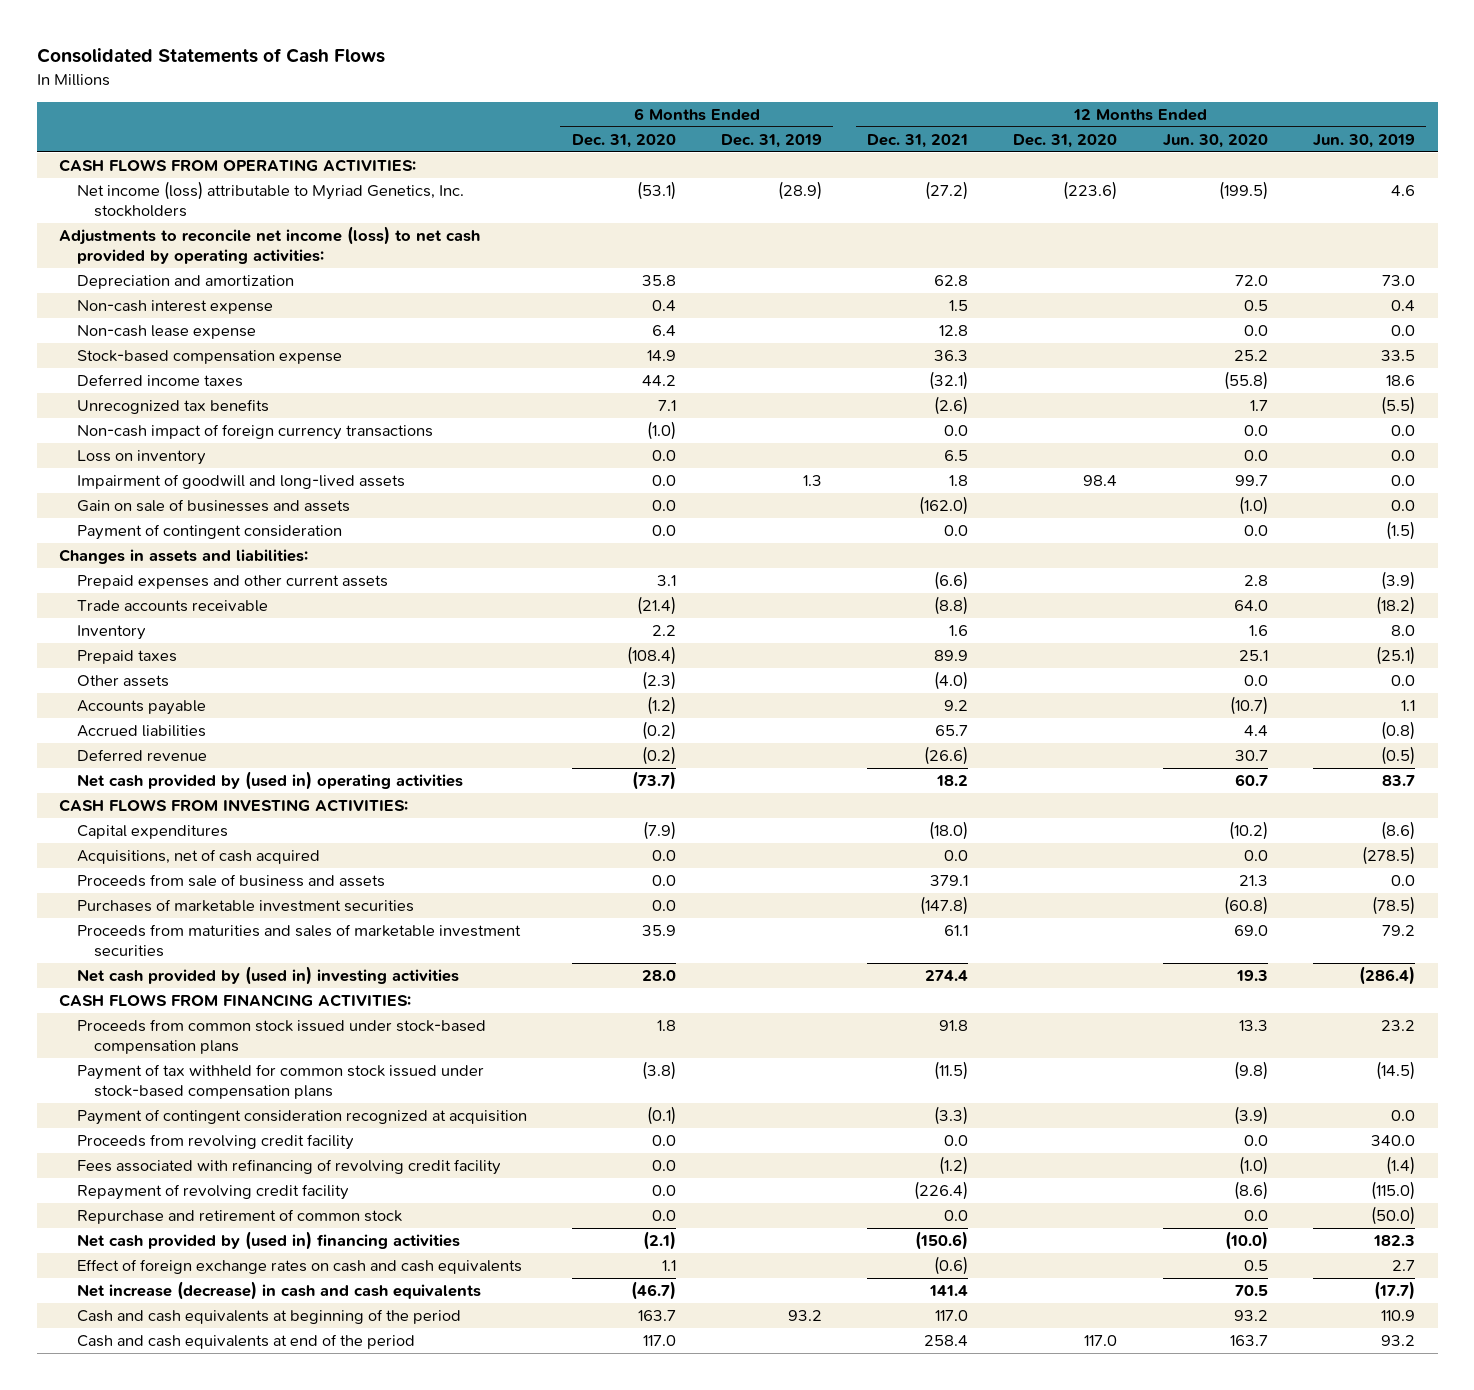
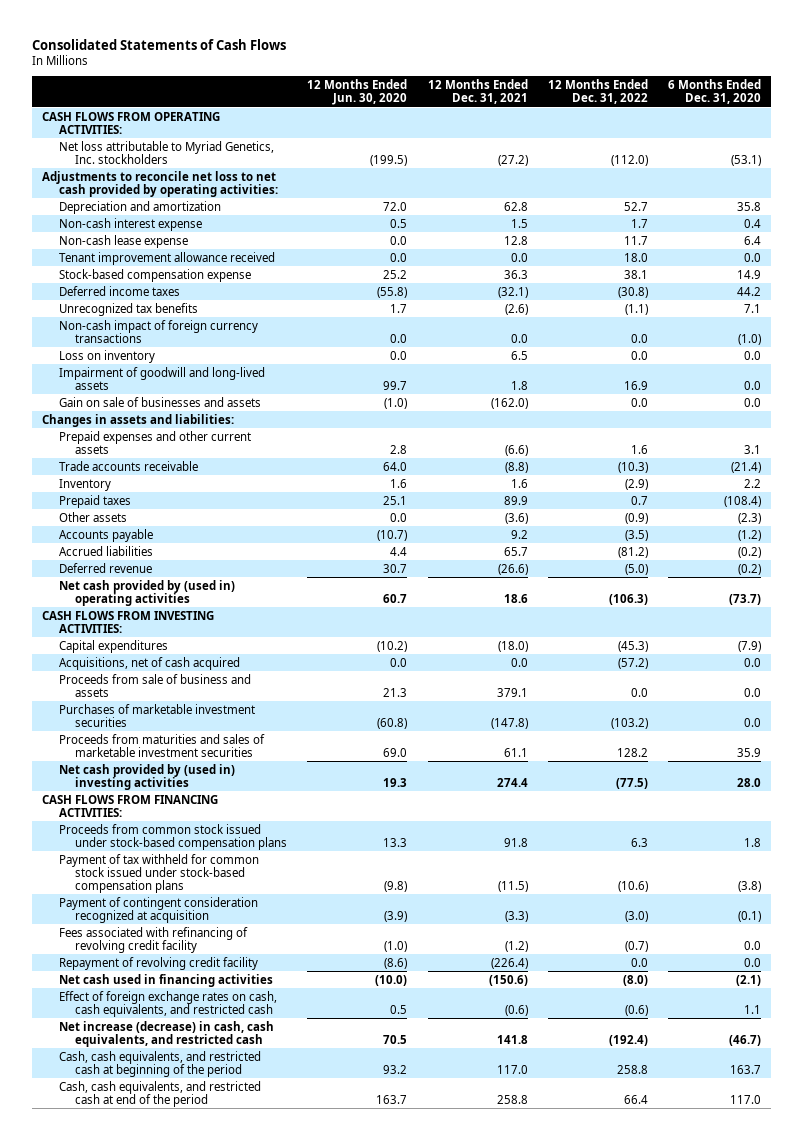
[721,134,823,149] Dec. 31, 2019 -> none
[1013,134,1118,149] Dec. 31, 2020 -> none
[1312,134,1415,149] Jun. 30, 2019 -> none
none -> [547,79,648,105] 12 Months Ended Dec. 31, 2022
[76,181,464,217] Net income (loss) attributable to Myriad Genetics, Inc. stockholders -> [58,140,274,164] Net loss attributable to Myriad Genetics, Inc. stockholders
[59,226,481,264] Adjustments to reconcile net income (loss) to net cash provided by operating activities: -> [42,170,278,197] Adjustments to reconcile net loss to net cash provided by operating activities:
none -> [58,251,275,265] Tenant improvement allowance received
[76,524,342,541] Payment of contingent consideration -> none
[934,671,969,691] (4.0) -> [504,512,528,524] (3.6)
[936,775,969,787] 18.2 -> [503,593,528,603] 18.6
[76,1134,354,1151] Proceeds from revolving credit facility -> none
[76,1209,402,1225] Repurchase and retirement of common stock -> none
[76,1231,460,1251] Net cash provided by (used in) financing activities -> [58,973,273,987] Net cash used in financing activities
[76,1259,522,1275] Effect of foreign exchange rates on cash and cash equivalents -> [58,990,277,1017] Effect of foreign exchange rates on cash, cash equivalents, and restricted cash
[76,1281,481,1301] Net increase (decrease) in cash and cash equivalents -> [58,1020,274,1047] Net increase (decrease) in cash, cash equivalents, and restricted cash
[929,1285,969,1297] 141.4 -> [496,1034,528,1044] 141.8
[76,1309,461,1325] Cash and cash equivalents at beginning of the period -> [58,1050,261,1077] Cash, cash equivalents, and restricted cash at beginning of the period
[76,1334,415,1350] Cash and cash equivalents at end of the period -> [58,1080,261,1107] Cash, cash equivalents, and restricted cash at end of the period
[924,1335,969,1347] 258.4 -> [496,1094,528,1104] 258.8

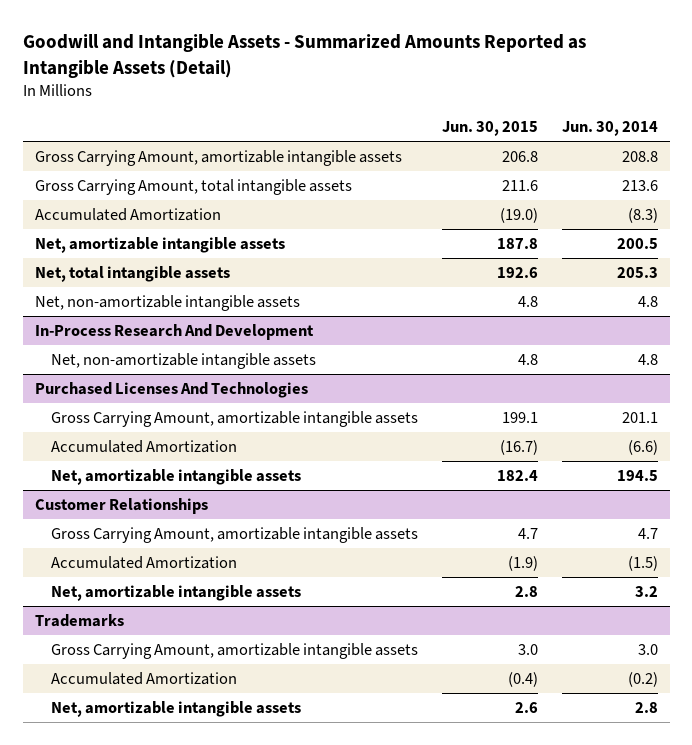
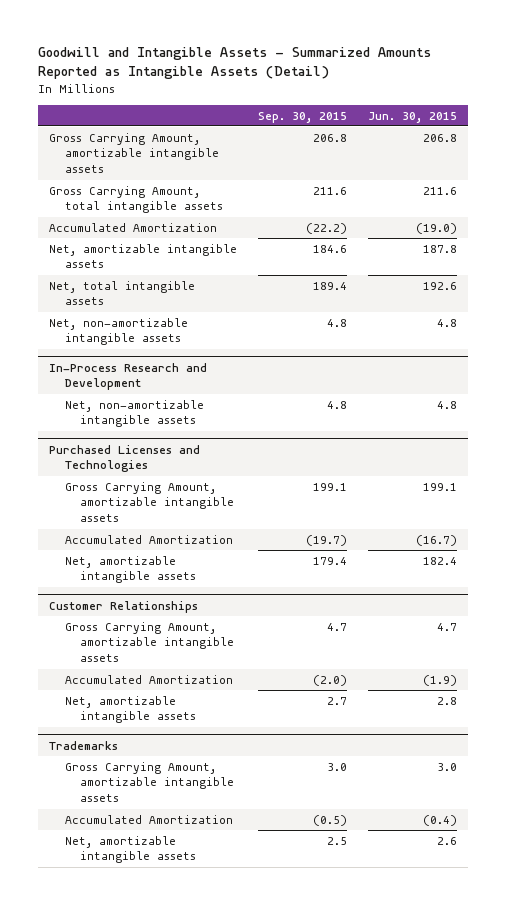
[561,121,658,137] Jun. 30, 2014 -> none
none -> [258,111,348,123] Sep. 30, 2015
[34,323,314,340] In-Process Research And Development -> [48,362,207,391] In-Process Research and Development
[34,381,308,398] Purchased Licenses And Technologies -> [48,444,200,473] Purchased Licenses and Technologies

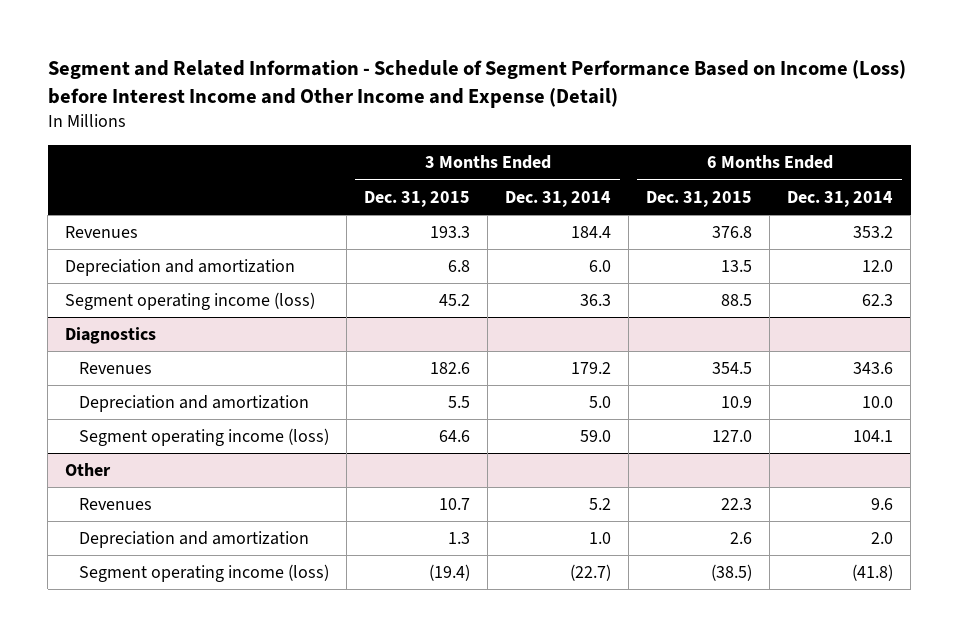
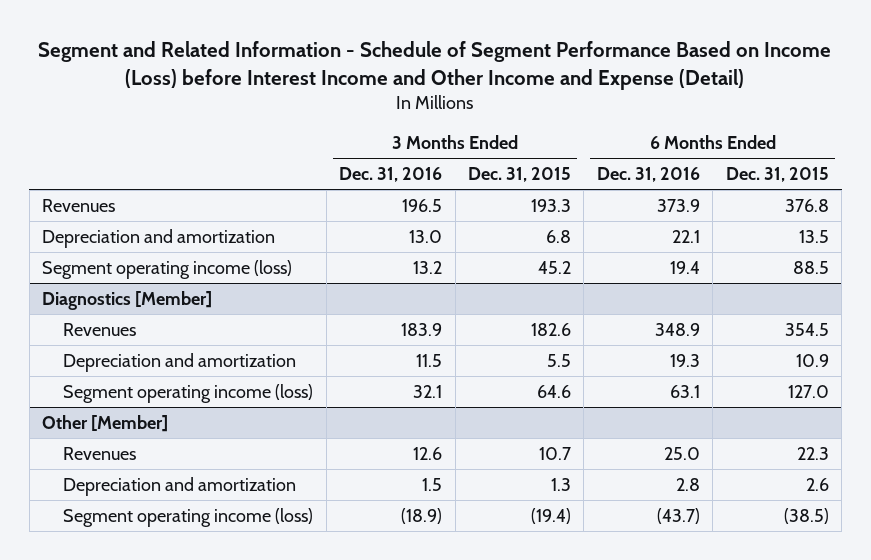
[505,190,612,207] Dec. 31, 2014 -> none
[787,190,894,207] Dec. 31, 2014 -> none
none -> [339,166,443,182] Dec. 31, 2016
none -> [596,166,700,182] Dec. 31, 2016
[65,327,157,345] Diagnostics -> [42,290,213,310] Diagnostics [Member]
[65,463,112,477] Other -> [42,414,169,432] Other [Member]

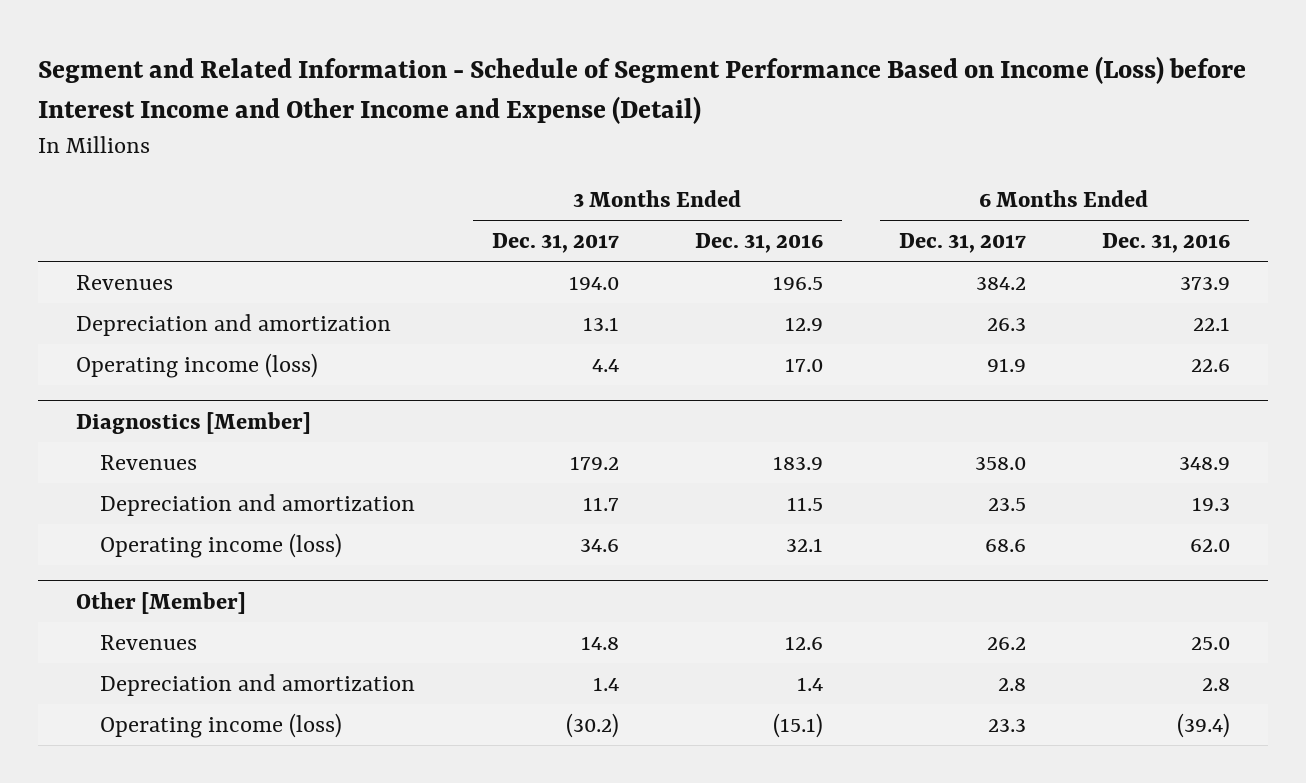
[468,166,572,182] Dec. 31, 2015 -> none
[725,166,829,182] Dec. 31, 2015 -> none
none -> [491,232,619,253] Dec. 31, 2017
none -> [898,232,1026,253] Dec. 31, 2017
[409,229,443,243] 13.0 -> [784,316,823,331] 12.9
[42,259,293,279] Segment operating income (loss) -> [76,352,319,378] Operating income (loss)
[413,260,443,274] 13.2 -> [784,357,823,372] 17.0
[669,260,700,274] 19.4 -> [1190,358,1230,372] 22.6
[63,383,314,403] Segment operating income (loss) -> [100,532,343,558] Operating income (loss)
[669,384,700,398] 63.1 -> [1189,538,1230,552] 62.0
[422,477,443,491] 1.5 -> [796,676,823,691] 1.4
[63,507,314,527] Segment operating income (loss) -> [100,712,343,738] Operating income (loss)
[401,507,443,524] (18.9) -> [772,712,823,738] (15.1)
[656,507,700,524] (43.7) -> [1176,712,1230,738] (39.4)

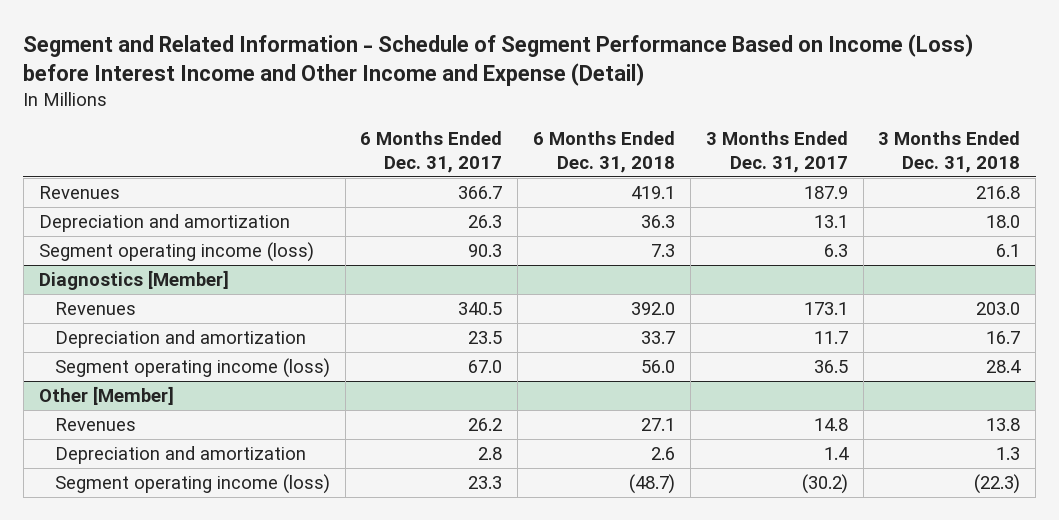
[694,232,823,253] Dec. 31, 2016 -> none
[1101,232,1230,253] Dec. 31, 2016 -> none
none -> [533,131,676,173] 6 Months Ended Dec. 31, 2018
none -> [878,131,1021,173] 3 Months Ended Dec. 31, 2018
[568,275,619,290] 194.0 -> [803,185,848,199] 187.9
[975,276,1026,290] 384.2 -> [458,185,503,199] 366.7
[76,352,319,378] Operating income (loss) -> [38,241,314,262] Segment operating income (loss)
[591,358,619,372] 4.4 -> [823,243,848,257] 6.3
[986,357,1026,372] 91.9 -> [468,243,503,257] 90.3
[569,455,619,470] 179.2 -> [803,301,848,315] 173.1
[974,456,1026,470] 358.0 -> [458,301,503,315] 340.5
[100,532,343,558] Operating income (loss) -> [54,357,330,378] Segment operating income (loss)
[579,538,619,552] 34.6 -> [813,359,848,373] 36.5
[984,538,1026,552] 68.6 -> [468,359,503,373] 67.0
[100,712,343,738] Operating income (loss) -> [54,473,330,494] Segment operating income (loss)

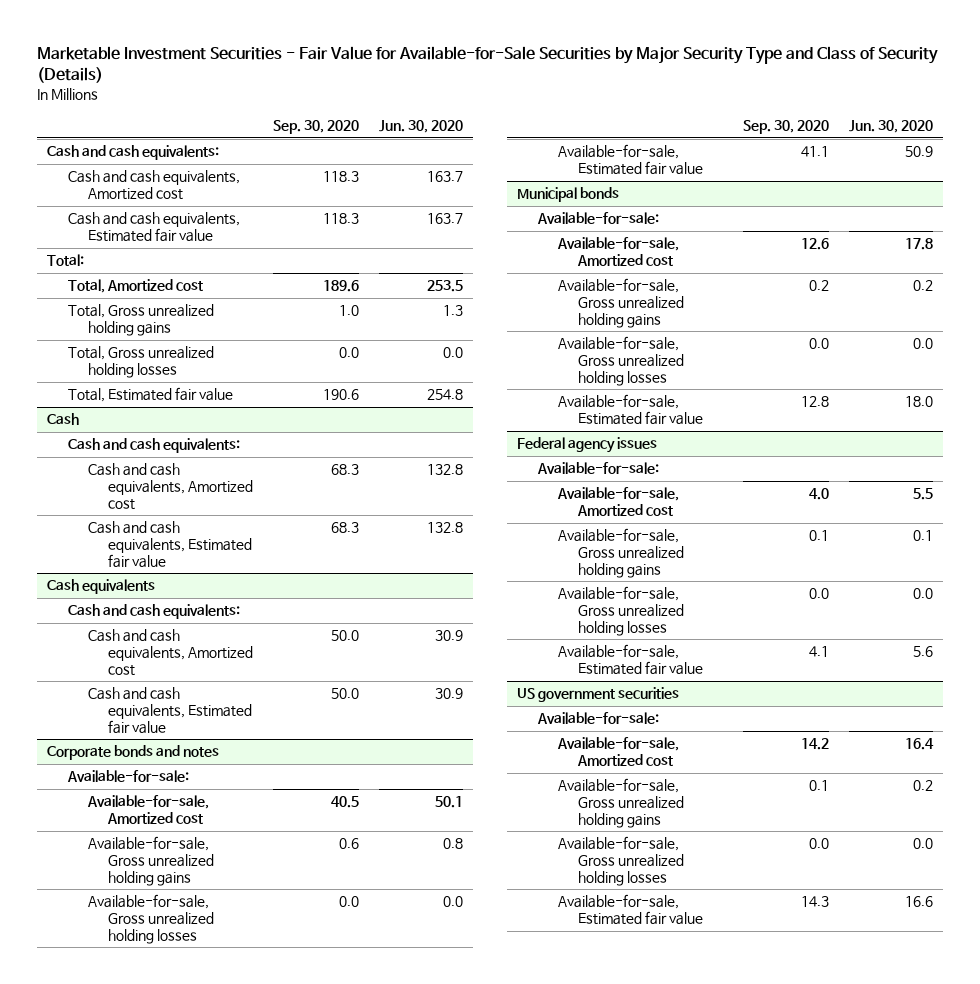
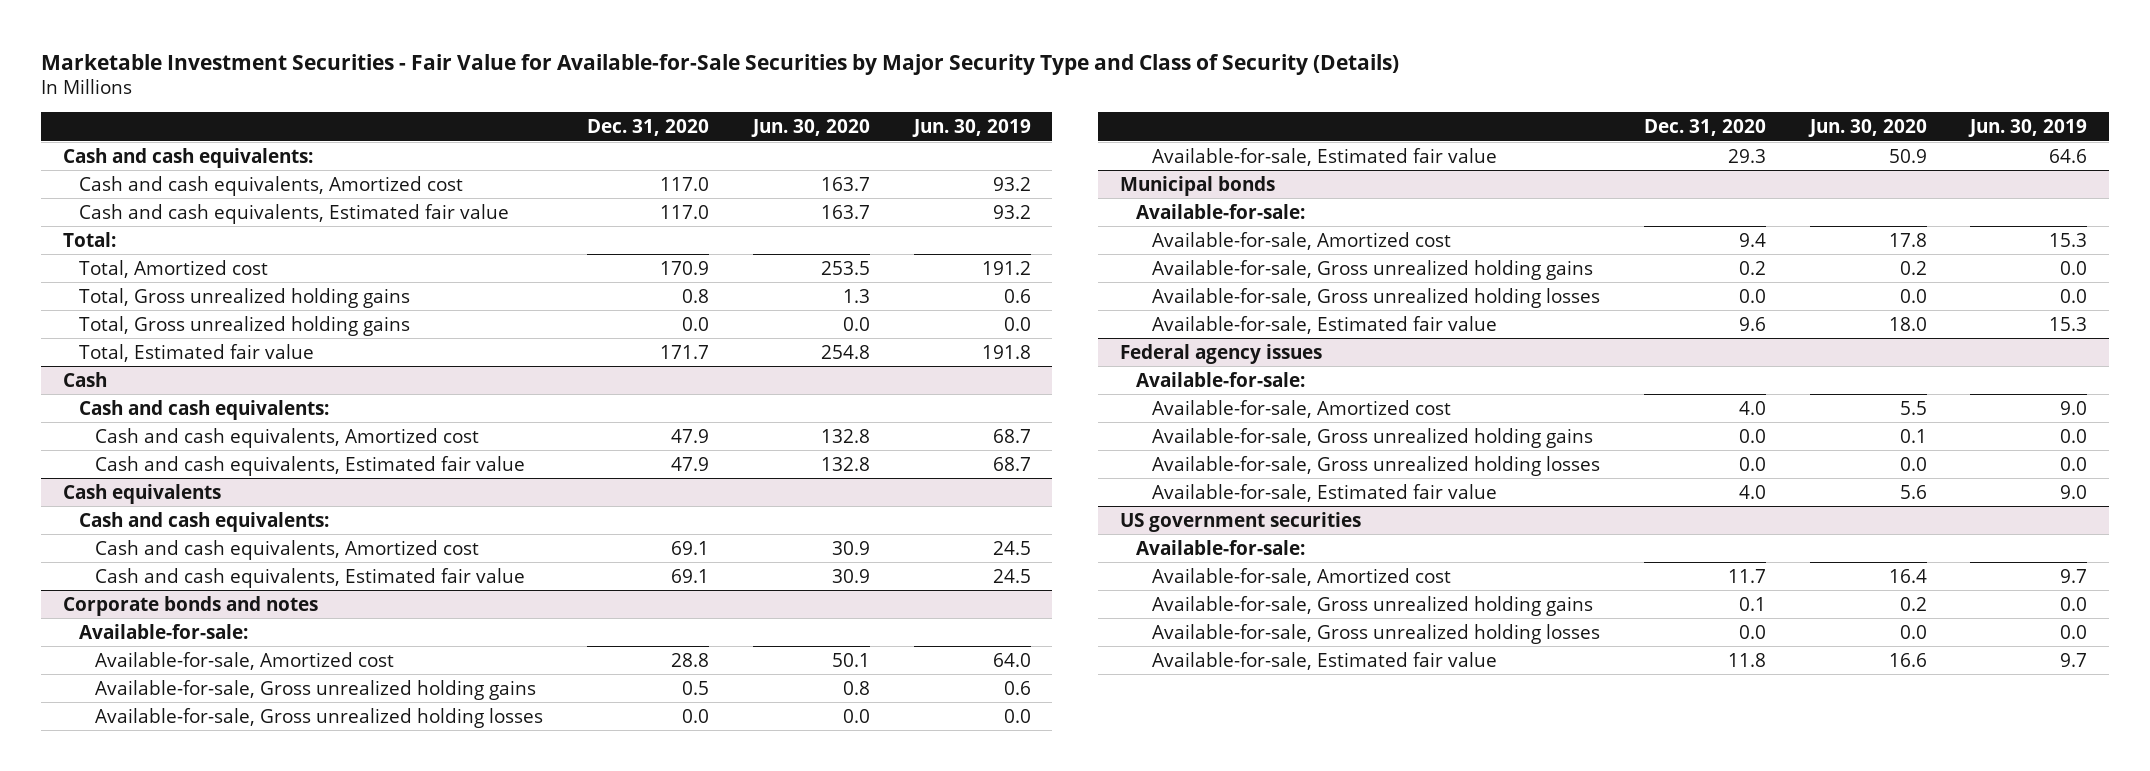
[272,120,359,135] Sep. 30, 2020 -> none
none -> [587,119,710,137] Dec. 31, 2020
none -> [911,119,1031,138] Jun. 30, 2019
[67,346,214,379] Total, Gross unrealized holding losses -> [79,315,411,336] Total, Gross unrealized holding gains

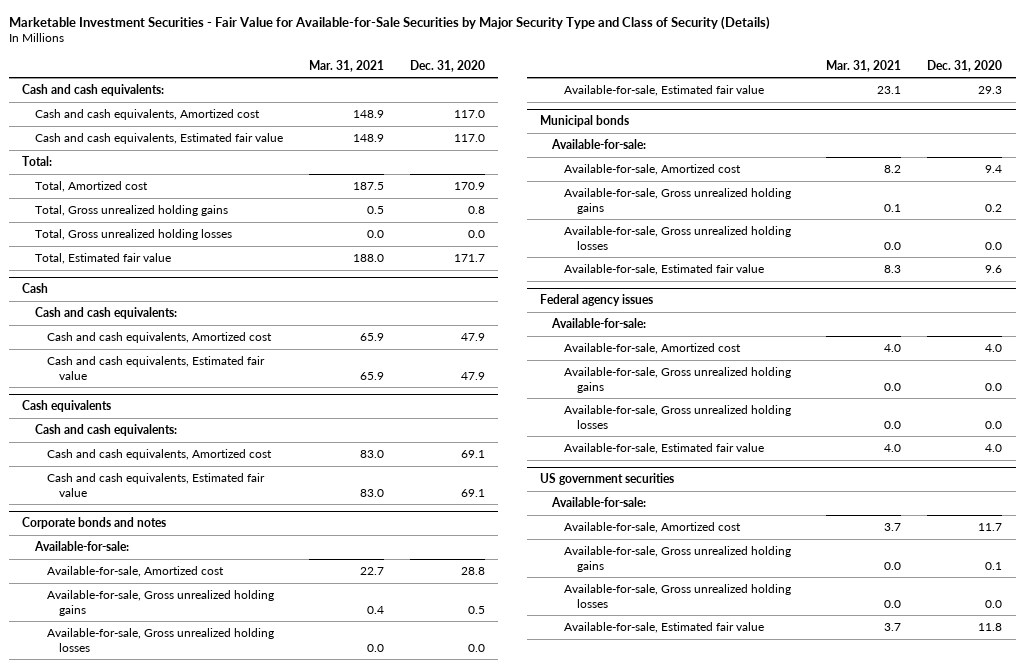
[750,119,870,138] Jun. 30, 2020 -> none
[911,119,1031,138] Jun. 30, 2019 -> none
none -> [308,59,384,72] Mar. 31, 2021
[79,315,411,336] Total, Gross unrealized holding gains -> [34,228,232,240] Total, Gross unrealized holding losses

